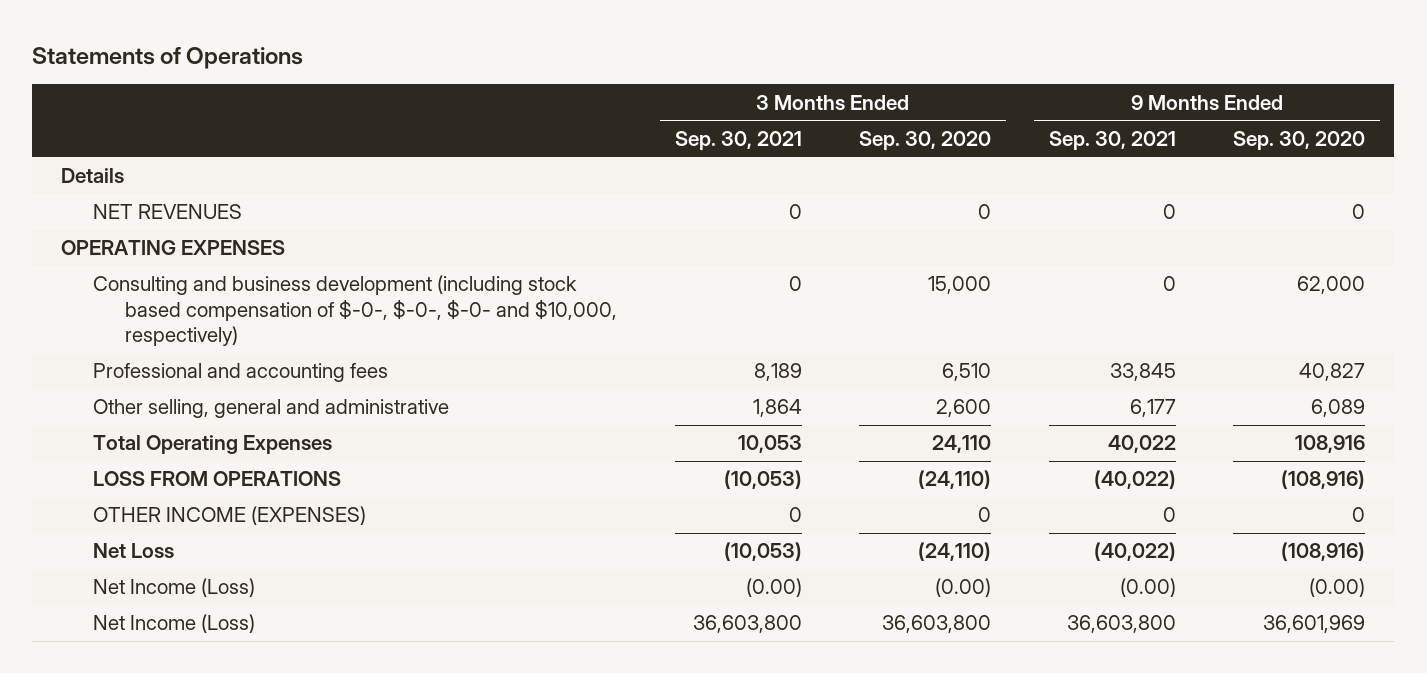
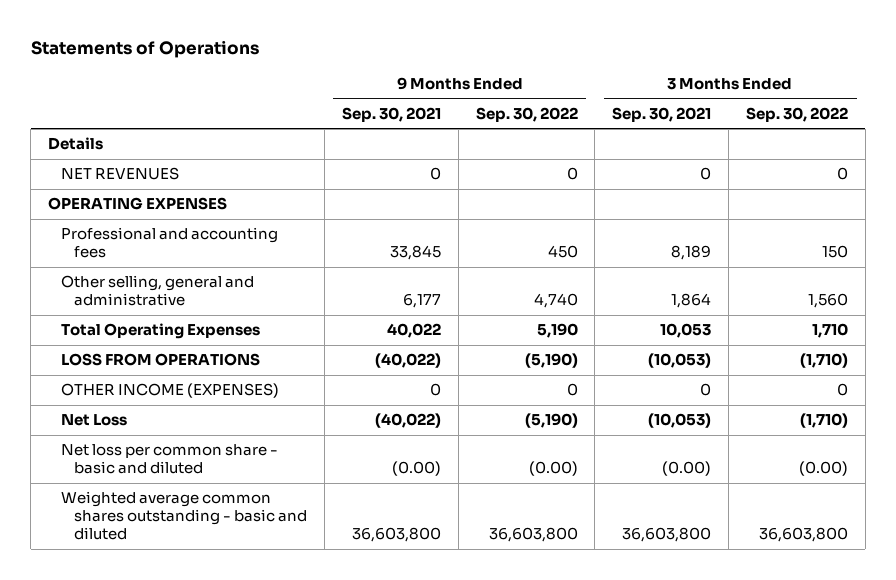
[859,130,992,150] Sep. 30, 2020 -> none
[1233,130,1366,150] Sep. 30, 2020 -> none
none -> [475,106,578,122] Sep. 30, 2022
none -> [745,106,848,122] Sep. 30, 2022
[93,275,618,347] Consulting and business development (including stock based compensation of $-0-, $-0-, $-0- and $10,000, respectively) -> none
[93,578,256,598] Net Income (Loss) -> [61,444,279,475] Net loss per common share - basic and diluted
[93,614,256,634] Net Income (Loss) -> [61,491,308,541] Weighted average common shares outstanding - basic and diluted

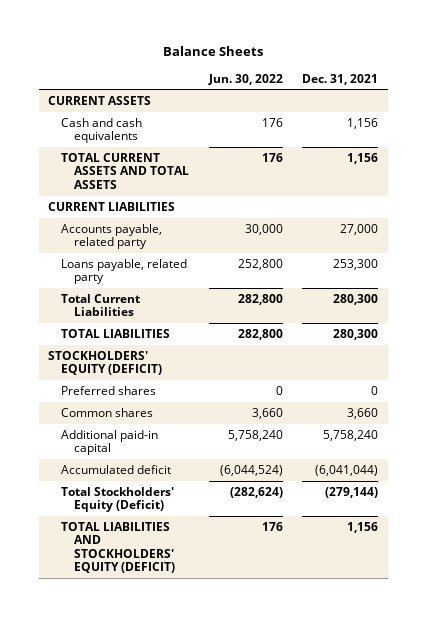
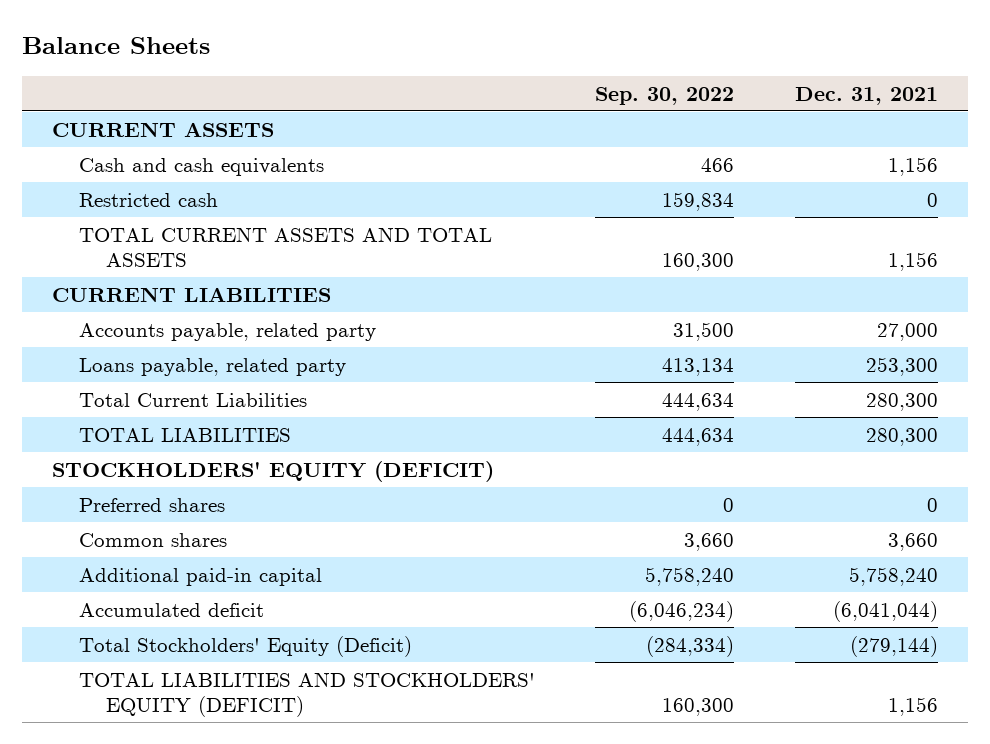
[207,73,283,85] Jun. 30, 2022 -> none
none -> [595,86,735,105] Sep. 30, 2022
none -> [78,192,218,207] Restricted cash

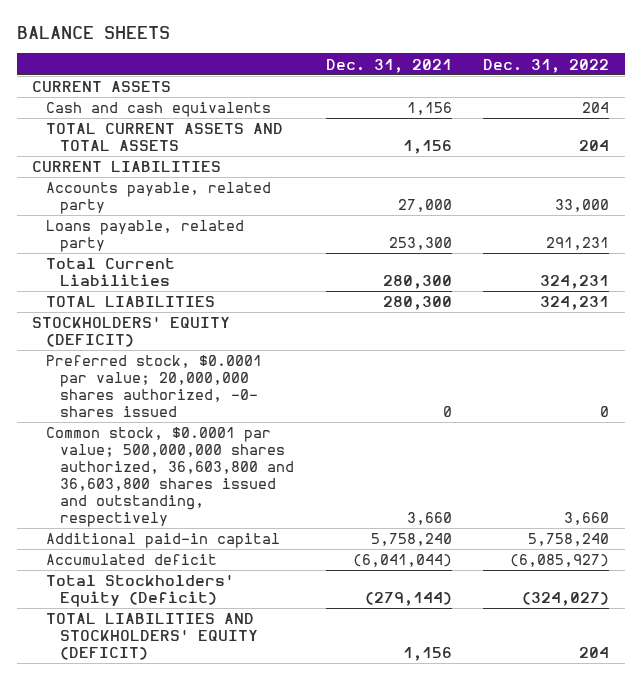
[21,37,210,55] Balance Sheets -> [16,26,170,40] BALANCE SHEETS
[595,86,735,105] Sep. 30, 2022 -> none
none -> [482,58,609,73] Dec. 31, 2022
[78,192,218,207] Restricted cash -> none
[78,497,225,512] Preferred shares -> [46,355,263,417] Preferred stock, $0.0001 par value; 20,000,000 shares authorized, -0- shares issued
[78,532,227,547] Common shares -> [46,427,295,527] Common stock, $0.0001 par value; 500,000,000 shares authorized, 36,603,800 and 36,603,800 shares issued and outstanding, respectively

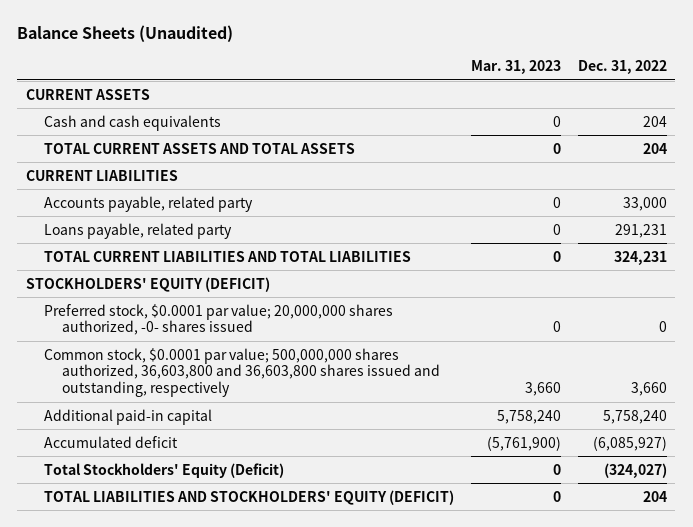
[16,26,170,40] BALANCE SHEETS -> [17,24,234,42] Balance Sheets (Unaudited)
[325,58,452,73] Dec. 31, 2021 -> none
none -> [471,60,562,75] Mar. 31, 2023
[46,258,176,287] Total Current Liabilities -> none
[46,296,216,308] TOTAL LIABILITIES -> [44,250,412,262] TOTAL CURRENT LIABILITIES AND TOTAL LIABILITIES

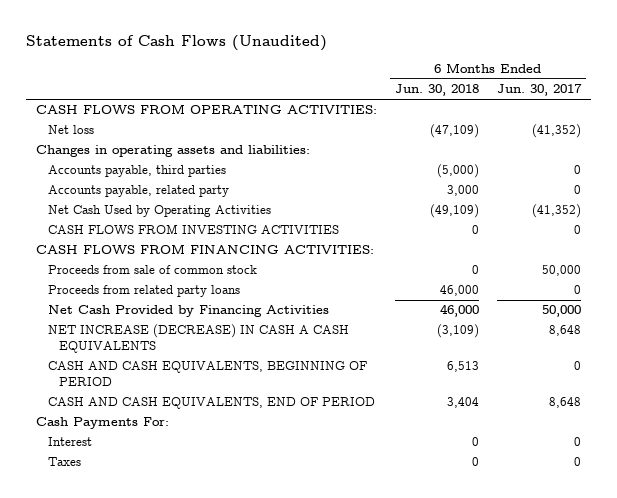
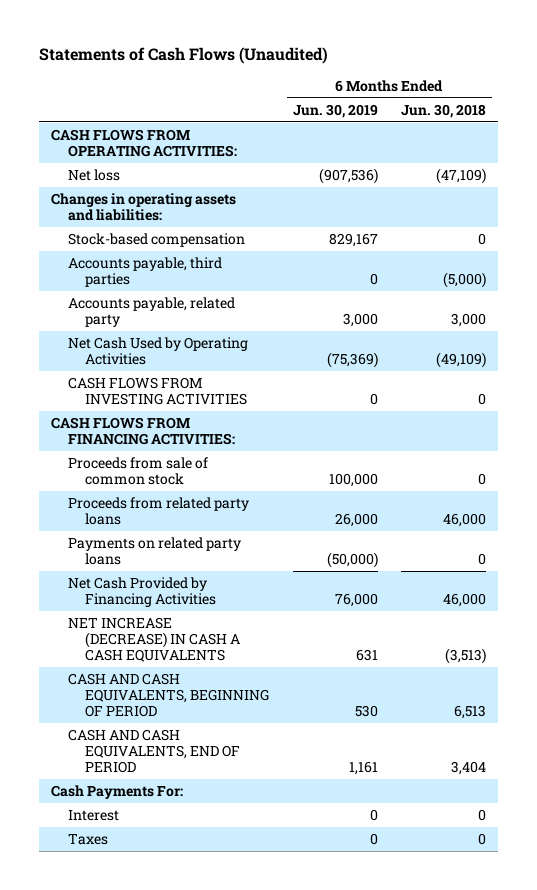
[497,84,583,97] Jun. 30, 2017 -> none
none -> [292,103,378,118] Jun. 30, 2019
none -> [67,232,245,247] Stock-based compensation
none -> [67,536,241,565] Payments on related party loans
[437,324,480,339] (3,109) -> [445,647,487,664] (3,513)

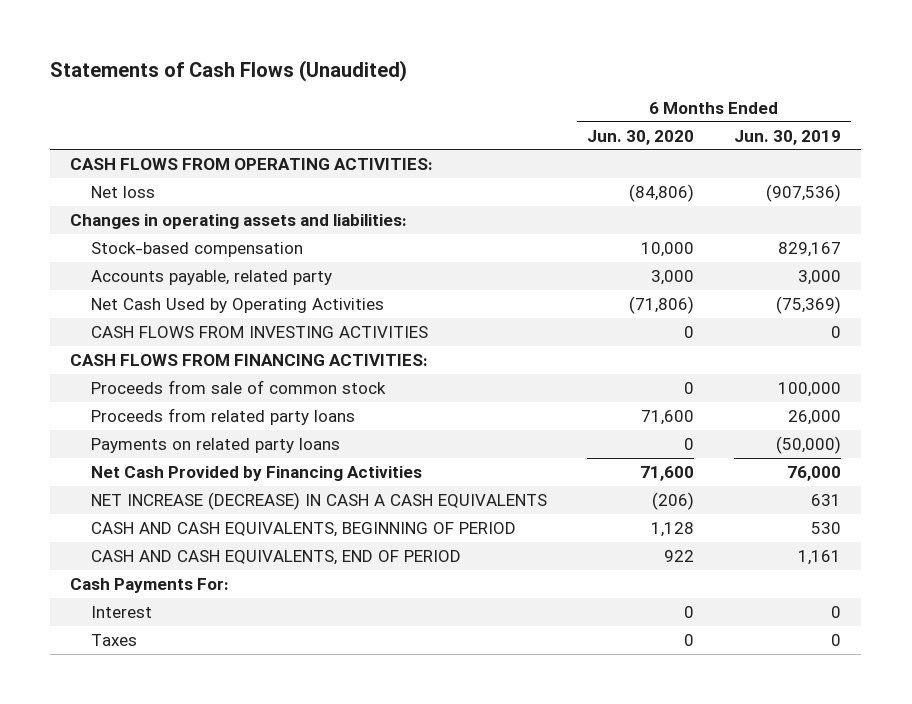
[401,103,487,118] Jun. 30, 2018 -> none
none -> [587,129,695,145] Jun. 30, 2020
[67,256,222,287] Accounts payable, third parties -> none

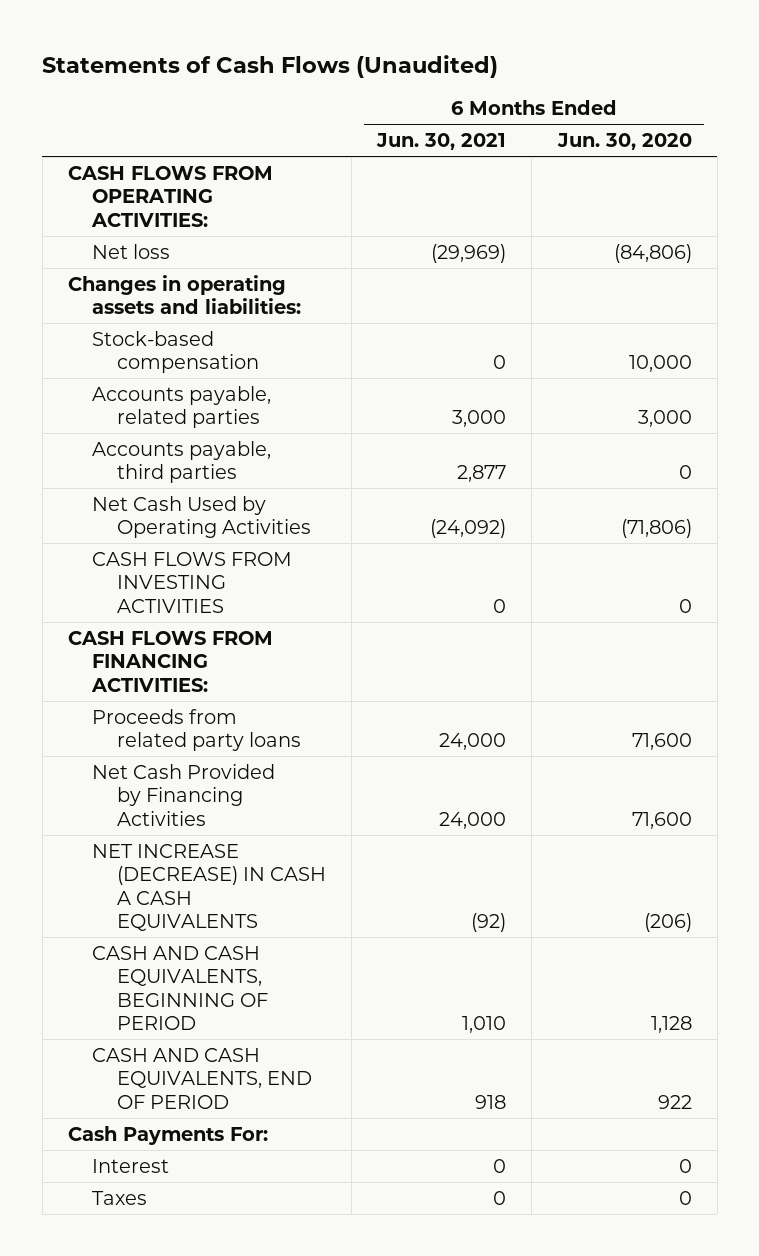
[734,129,842,145] Jun. 30, 2019 -> none
none -> [376,133,507,151] Jun. 30, 2021
[91,269,333,285] Accounts payable, related party -> [92,385,272,429] Accounts payable, related parties
none -> [92,440,272,484] Accounts payable, third parties
[91,379,387,394] Proceeds from sale of common stock -> none
[91,437,341,453] Payments on related party loans -> none

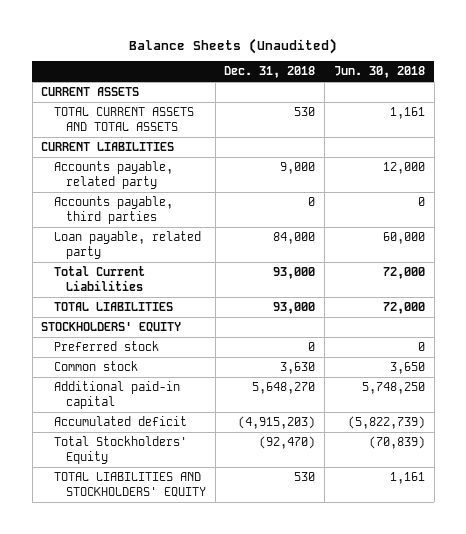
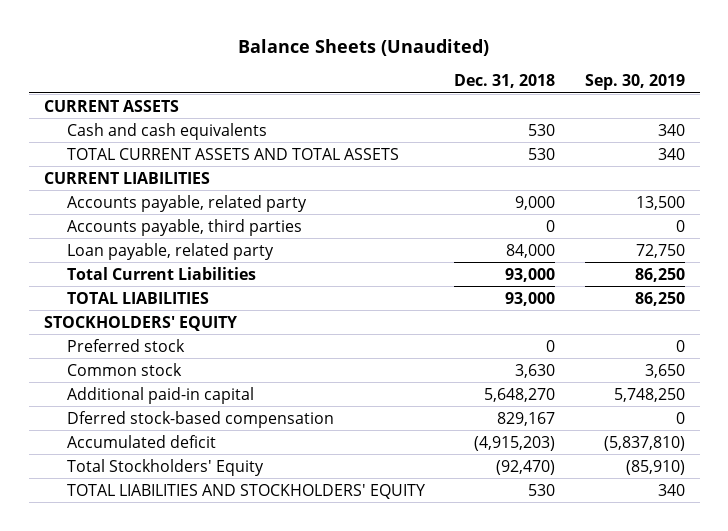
[333,66,425,79] Jun. 30, 2018 -> none
none -> [584,73,685,90] Sep. 30, 2019
none -> [66,122,267,140] Cash and cash equivalents
none -> [66,410,334,428] Dferred stock-based compensation

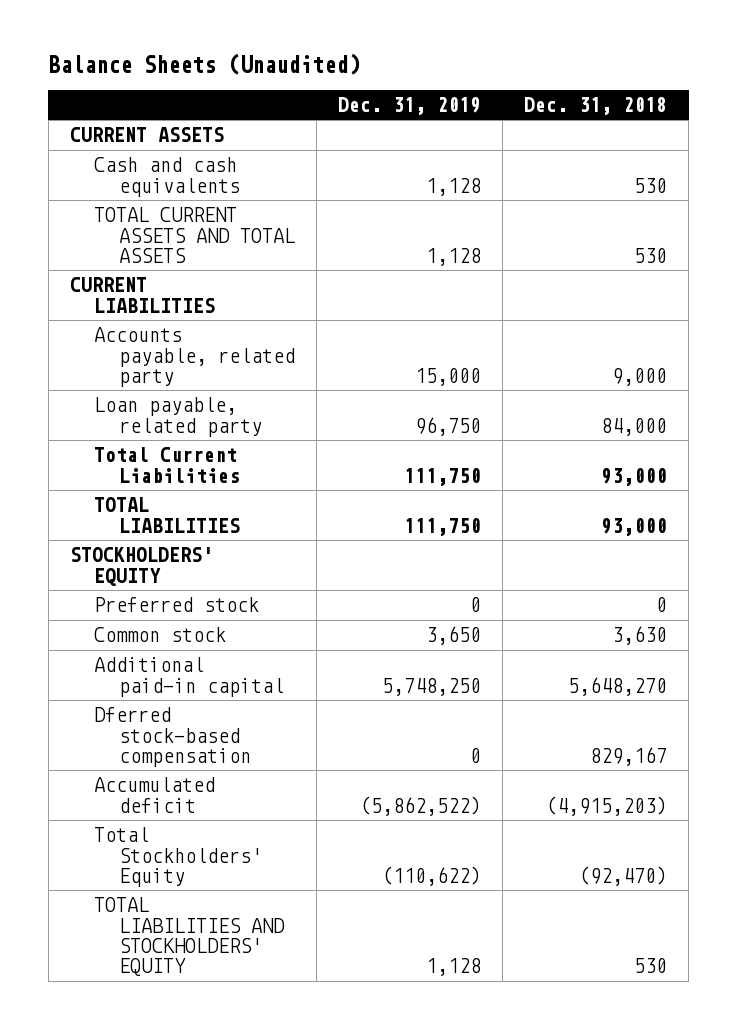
[584,73,685,90] Sep. 30, 2019 -> none
none -> [338,96,482,115] Dec. 31, 2019
[66,218,302,236] Accounts payable, third parties -> none

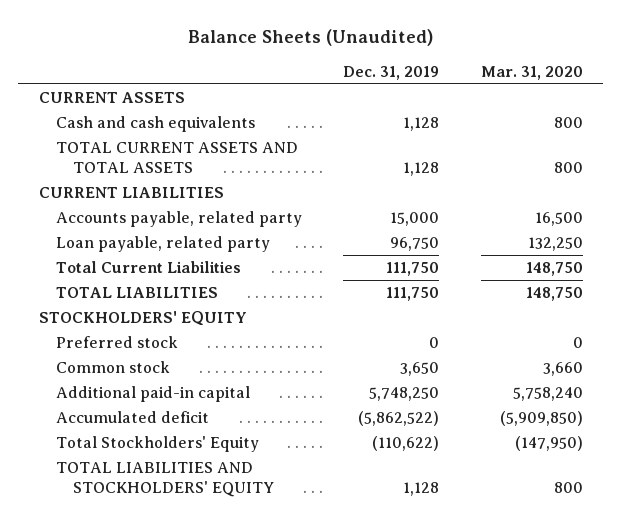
[524,96,668,115] Dec. 31, 2018 -> none
none -> [480,65,583,80] Mar. 31, 2020
[94,707,252,767] Dferred stock-based compensation -> none

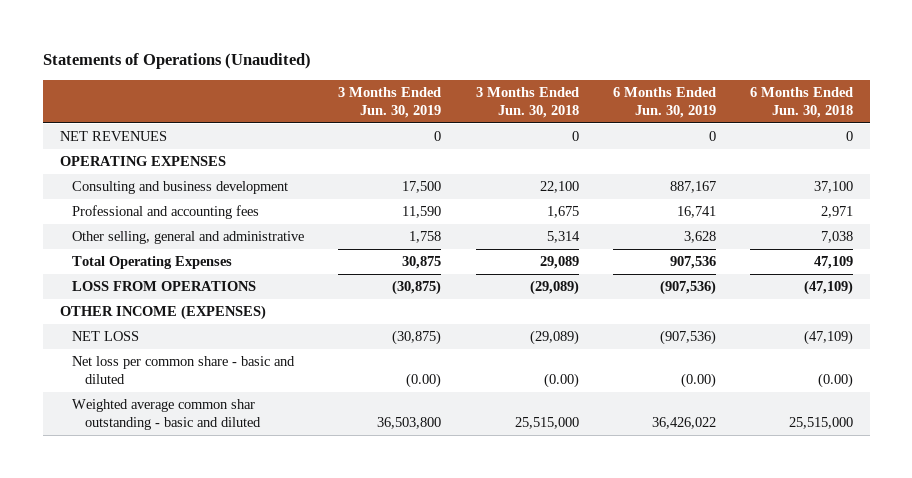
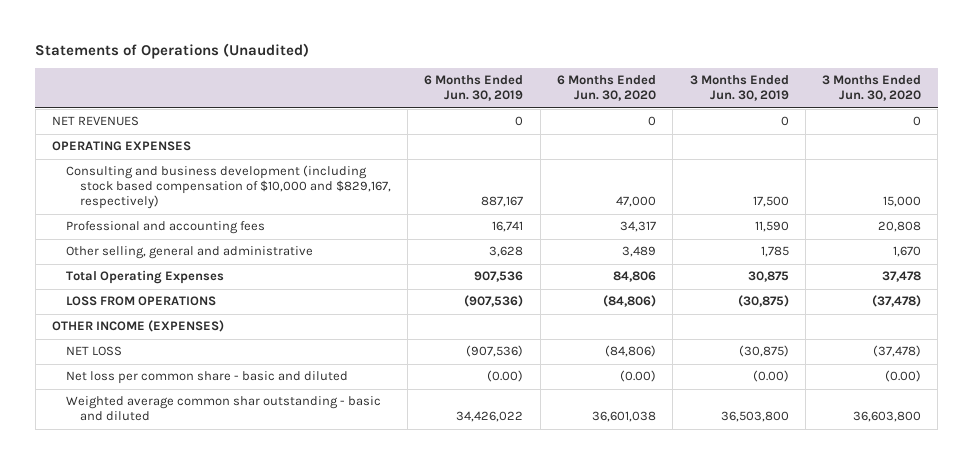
[475,86,579,118] 3 Months Ended Jun. 30, 2018 -> none
[749,86,853,118] 6 Months Ended Jun. 30, 2018 -> none
none -> [556,75,656,102] 6 Months Ended Jun. 30, 2020
none -> [822,75,922,102] 3 Months Ended Jun. 30, 2020
[72,181,289,195] Consulting and business development -> [65,165,391,210] Consulting and business development (including stock based compensation of $10,000 and $829,167, respectively)
[409,231,442,244] 1,758 -> [760,246,789,258] 1,785
[651,417,716,430] 36,426,022 -> [456,411,524,423] 34,426,022

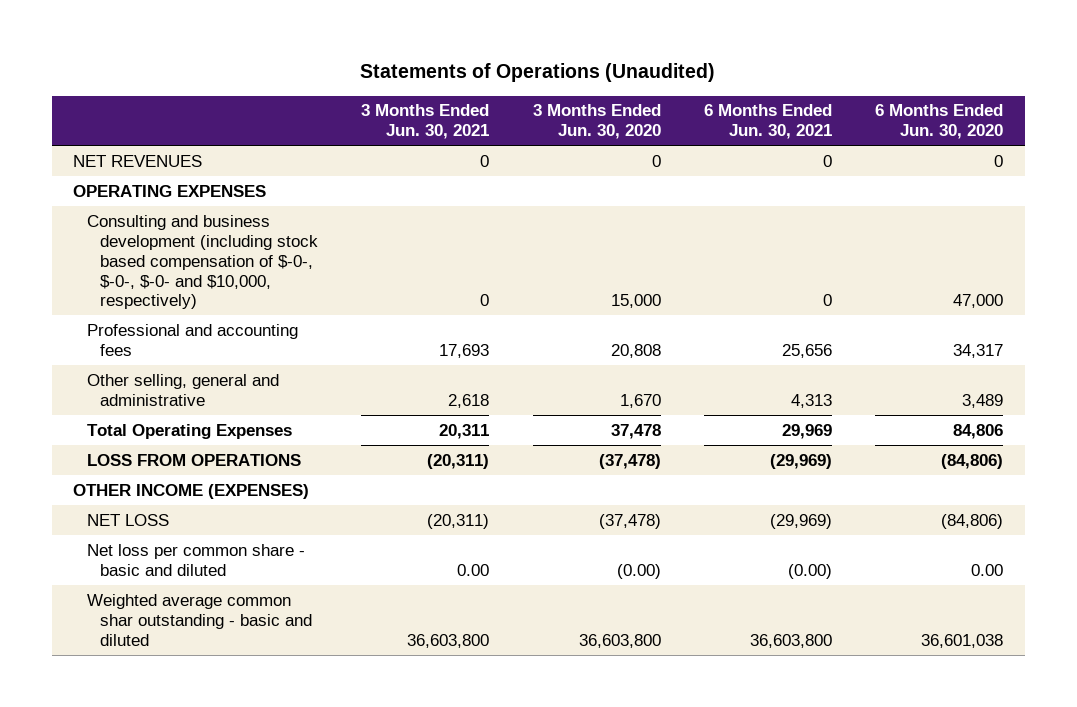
[424,75,524,102] 6 Months Ended Jun. 30, 2019 -> none
[689,75,789,102] 3 Months Ended Jun. 30, 2019 -> none
none -> [361,104,490,140] 3 Months Ended Jun. 30, 2021
none -> [703,104,832,140] 6 Months Ended Jun. 30, 2021
[65,165,391,210] Consulting and business development (including stock based compensation of $10,000 and $829,167, respectively) -> [86,214,318,310] Consulting and business development (including stock based compensation of $-0-, $-0-, $-0- and $10,000, respectively)
[619,370,656,383] (0.00) -> [971,563,1004,576] 0.00

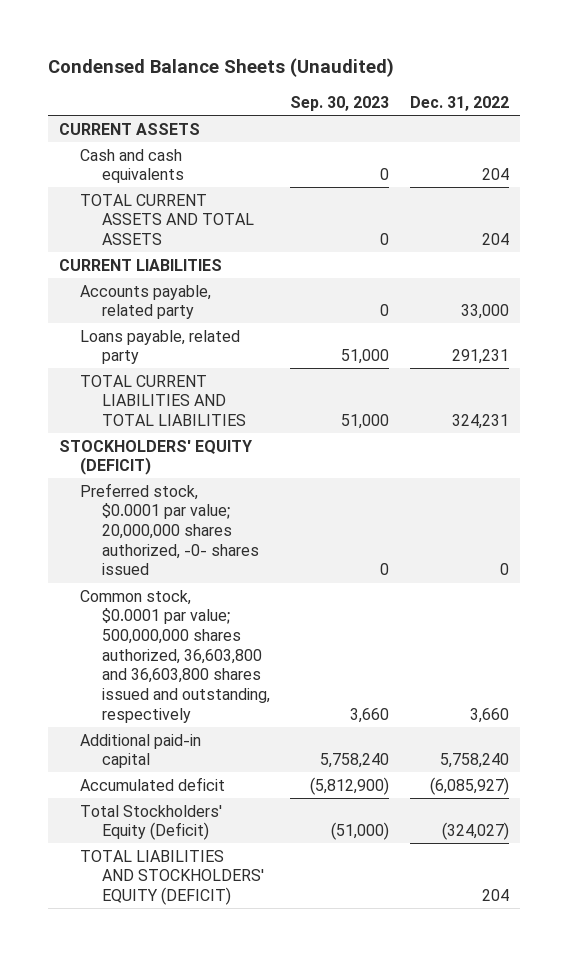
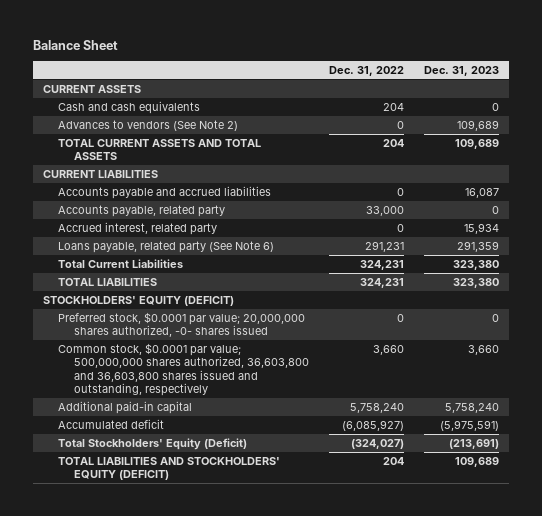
[48,58,395,78] Condensed Balance Sheets (Unaudited) -> [32,39,118,50] Balance Sheet
[290,96,390,112] Sep. 30, 2023 -> none
none -> [423,65,499,76] Dec. 31, 2023
none -> [58,119,239,131] Advances to vendors (See Note 2)
none -> [58,185,272,199] Accounts payable and accrued liabilities
none -> [58,221,218,235] Accrued interest, related party
[80,329,241,365] Loans payable, related party -> [58,240,275,253] Loans payable, related party (See Note 6)
none -> [58,258,184,268] Total Current Liabilities
[80,374,246,427] TOTAL CURRENT LIABILITIES AND TOTAL LIABILITIES -> [58,277,158,286] TOTAL LIABILITIES

